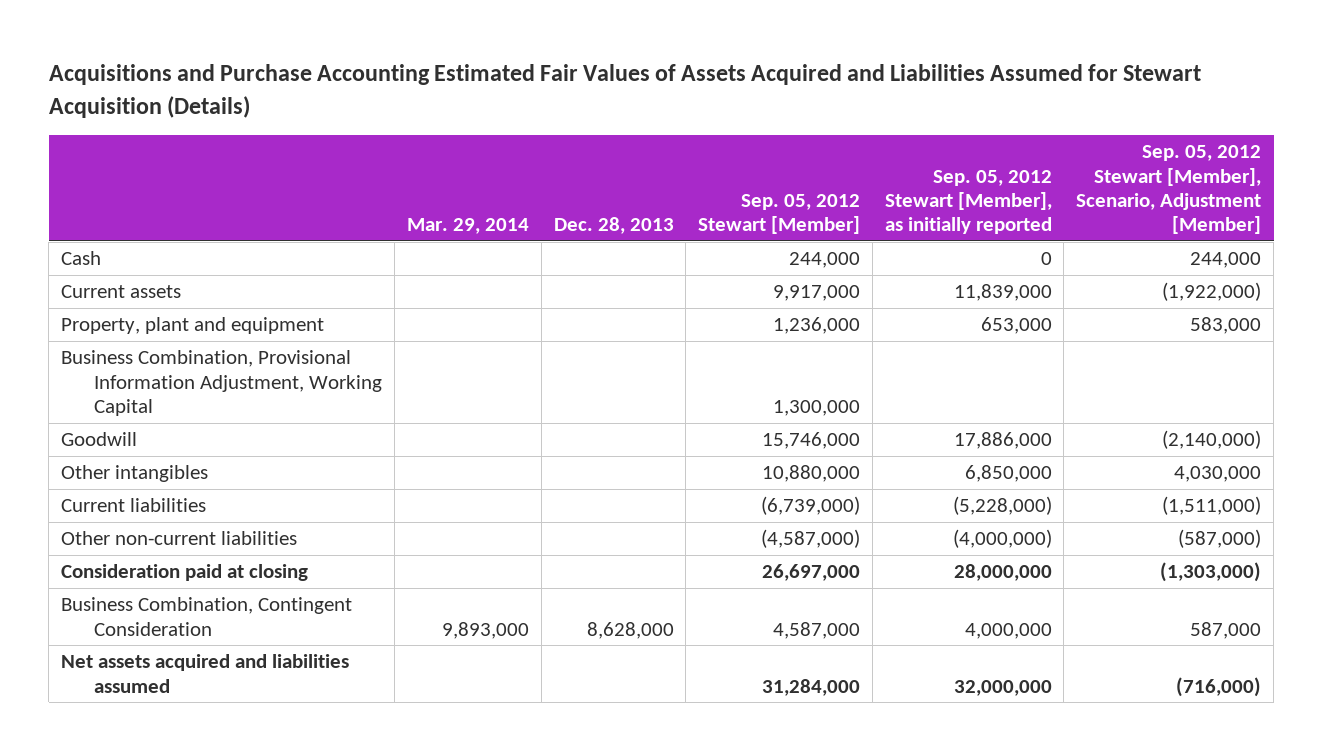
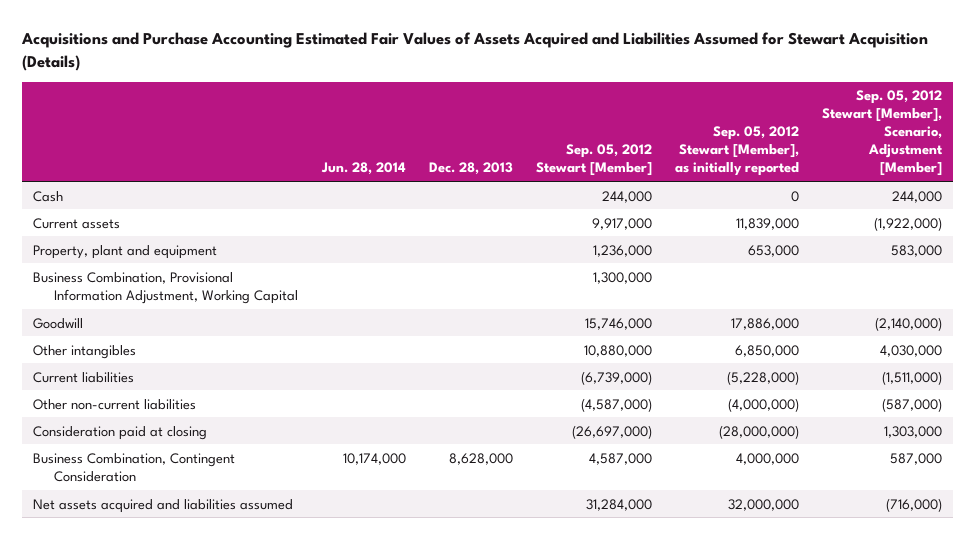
[407,218,530,235] Mar. 29, 2014 -> none
none -> [320,162,406,176] Jun. 28, 2014
[762,564,861,582] 26,697,000 -> [571,424,652,439] (26,697,000)
[953,564,1052,582] 28,000,000 -> [718,424,799,439] (28,000,000)
[1160,562,1262,583] (1,303,000) -> [883,425,942,438] 1,303,000

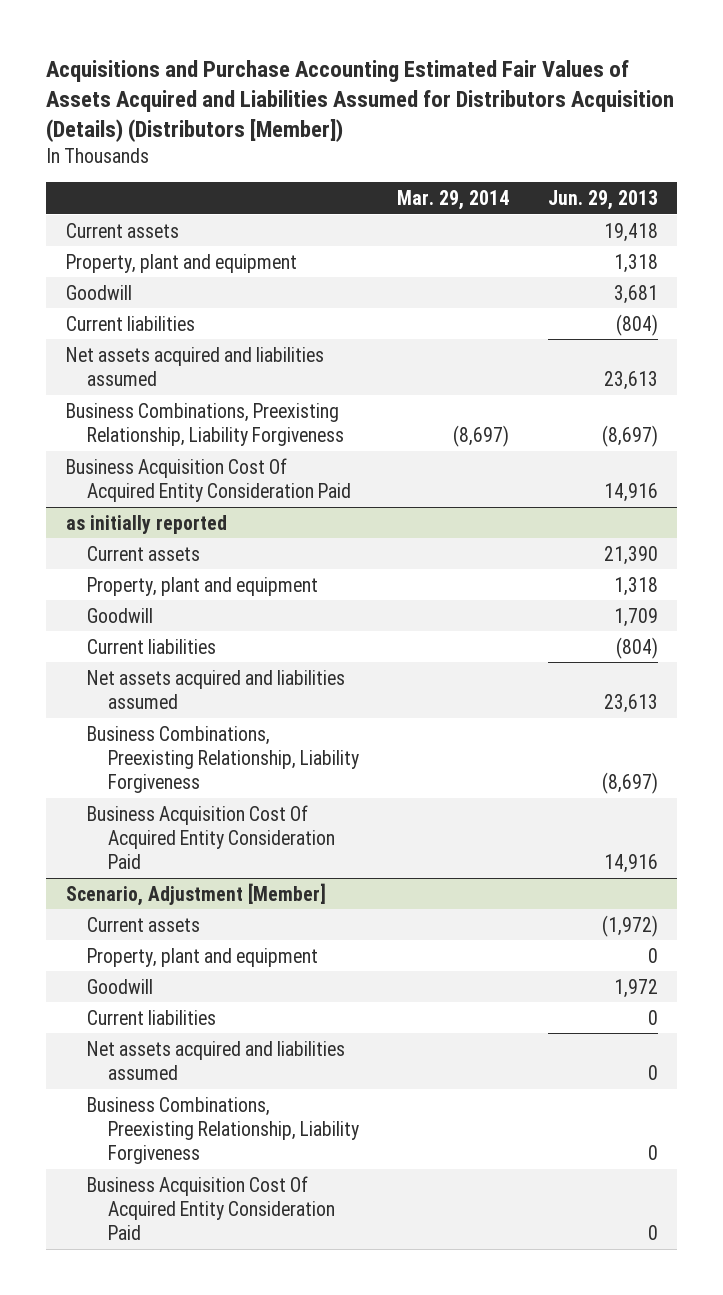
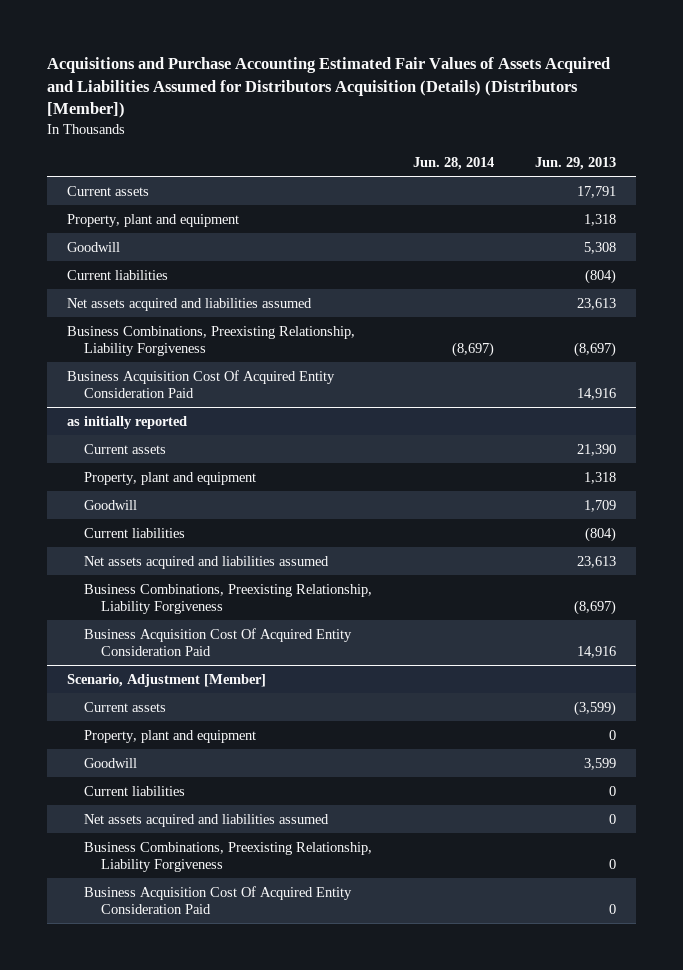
[397,189,510,210] Mar. 29, 2014 -> none
none -> [413,157,495,171] Jun. 28, 2014
[603,222,658,242] 19,418 -> [576,185,616,198] 17,791
[613,284,658,304] 3,681 -> [583,241,616,254] 5,308
[601,914,658,937] (1,972) -> [573,700,616,716] (3,599)
[613,978,658,998] 1,972 -> [583,757,616,770] 3,599

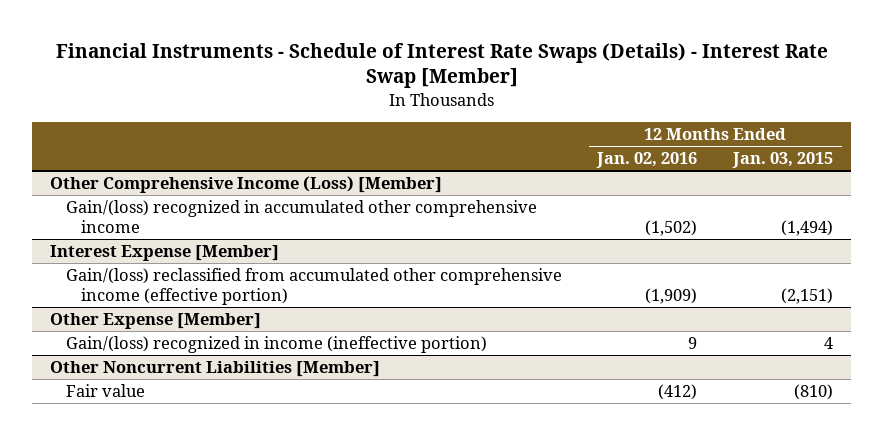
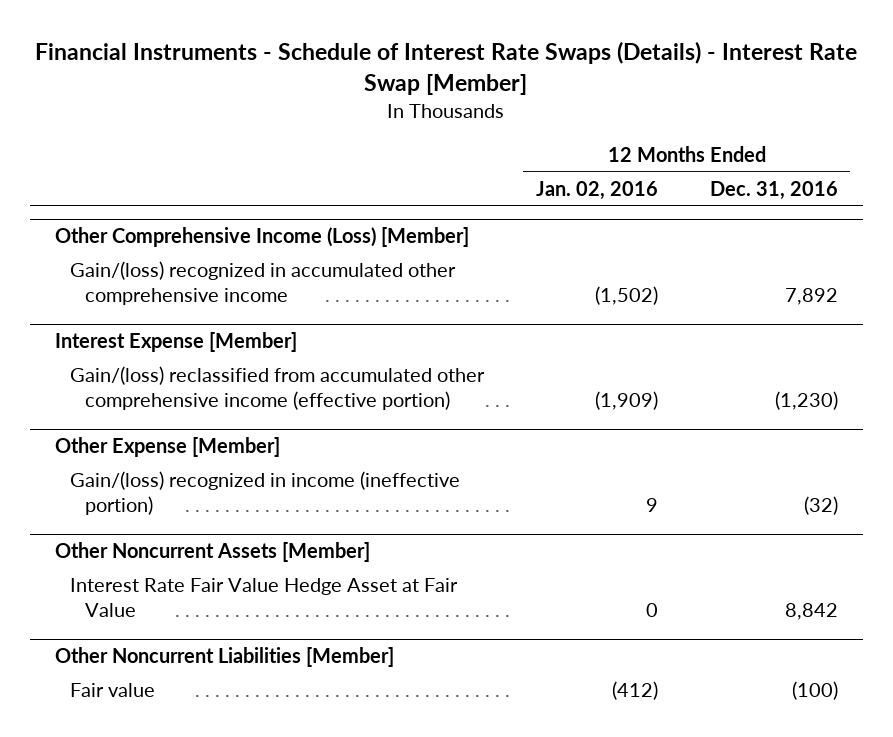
[732,152,834,169] Jan. 03, 2015 -> none
none -> [709,180,838,200] Dec. 31, 2016
none -> [55,542,371,563] Other Noncurrent Assets [Member]
none -> [69,578,458,617] Interest Rate Fair Value Hedge Asset at Fair Value

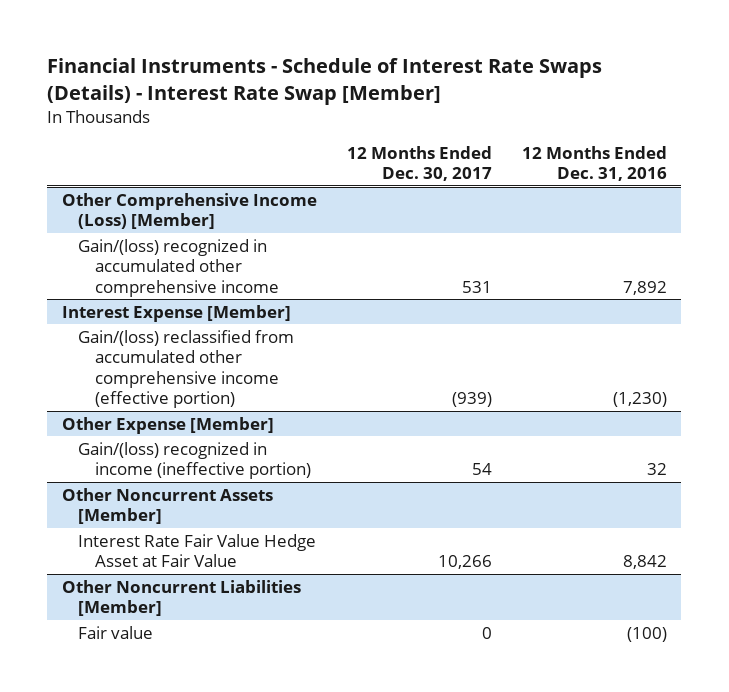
[535,180,658,200] Jan. 02, 2016 -> none
none -> [346,145,492,181] 12 Months Ended Dec. 30, 2017
[803,495,838,515] (32) -> [646,463,667,476] 32

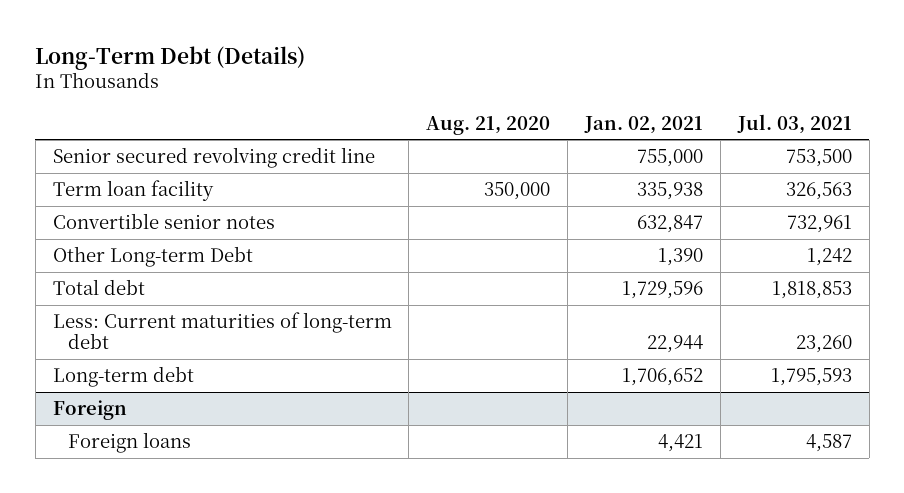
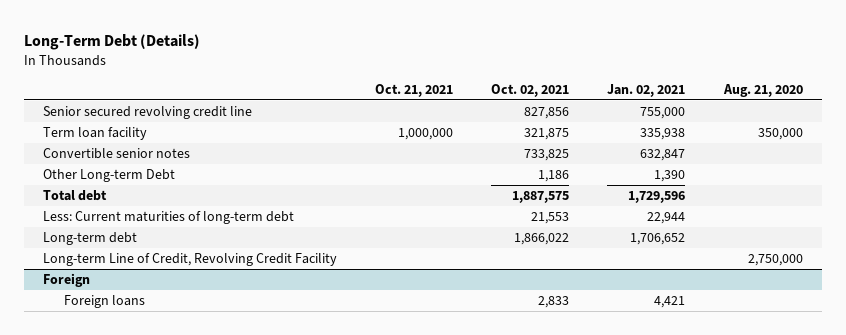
[736,113,852,134] Jul. 03, 2021 -> none
none -> [375,83,454,97] Oct. 21, 2021
none -> [491,83,570,97] Oct. 02, 2021
none -> [43,253,338,267] Long-term Line of Credit, Revolving Credit Facility

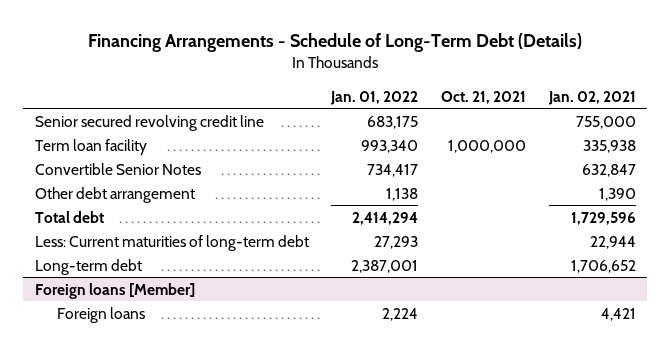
[24,34,201,51] Long-Term Debt (Details) -> [88,33,583,53] Financing Arrangements - Schedule of Long-Term Debt (Details)
[491,83,570,97] Oct. 02, 2021 -> none
[722,83,803,97] Aug. 21, 2020 -> none
none -> [330,90,419,105] Jan. 01, 2022
[43,148,191,160] Convertible senior notes -> [34,162,201,175] Convertible Senior Notes
[43,169,176,183] Other Long-term Debt -> [34,186,195,203] Other debt arrangement
[43,253,338,267] Long-term Line of Credit, Revolving Credit Facility -> none
[43,273,91,288] Foreign -> [34,282,195,299] Foreign loans [Member]

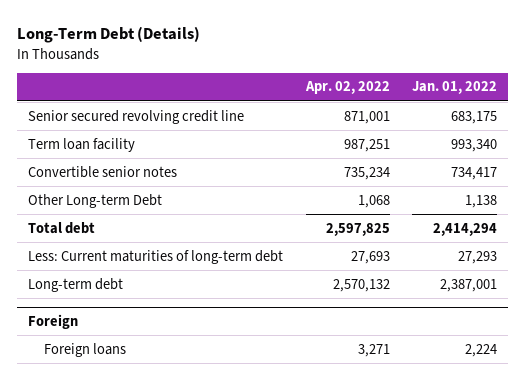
[88,33,583,53] Financing Arrangements - Schedule of Long-Term Debt (Details) -> [16,26,200,44] Long-Term Debt (Details)
[441,90,527,104] Oct. 21, 2021 -> none
[547,90,636,105] Jan. 02, 2021 -> none
none -> [304,81,390,95] Apr. 02, 2022
[34,162,201,175] Convertible Senior Notes -> [28,165,178,178] Convertible senior notes
[34,186,195,203] Other debt arrangement -> [28,193,163,208] Other Long-term Debt
[34,282,195,299] Foreign loans [Member] -> [28,313,79,329] Foreign

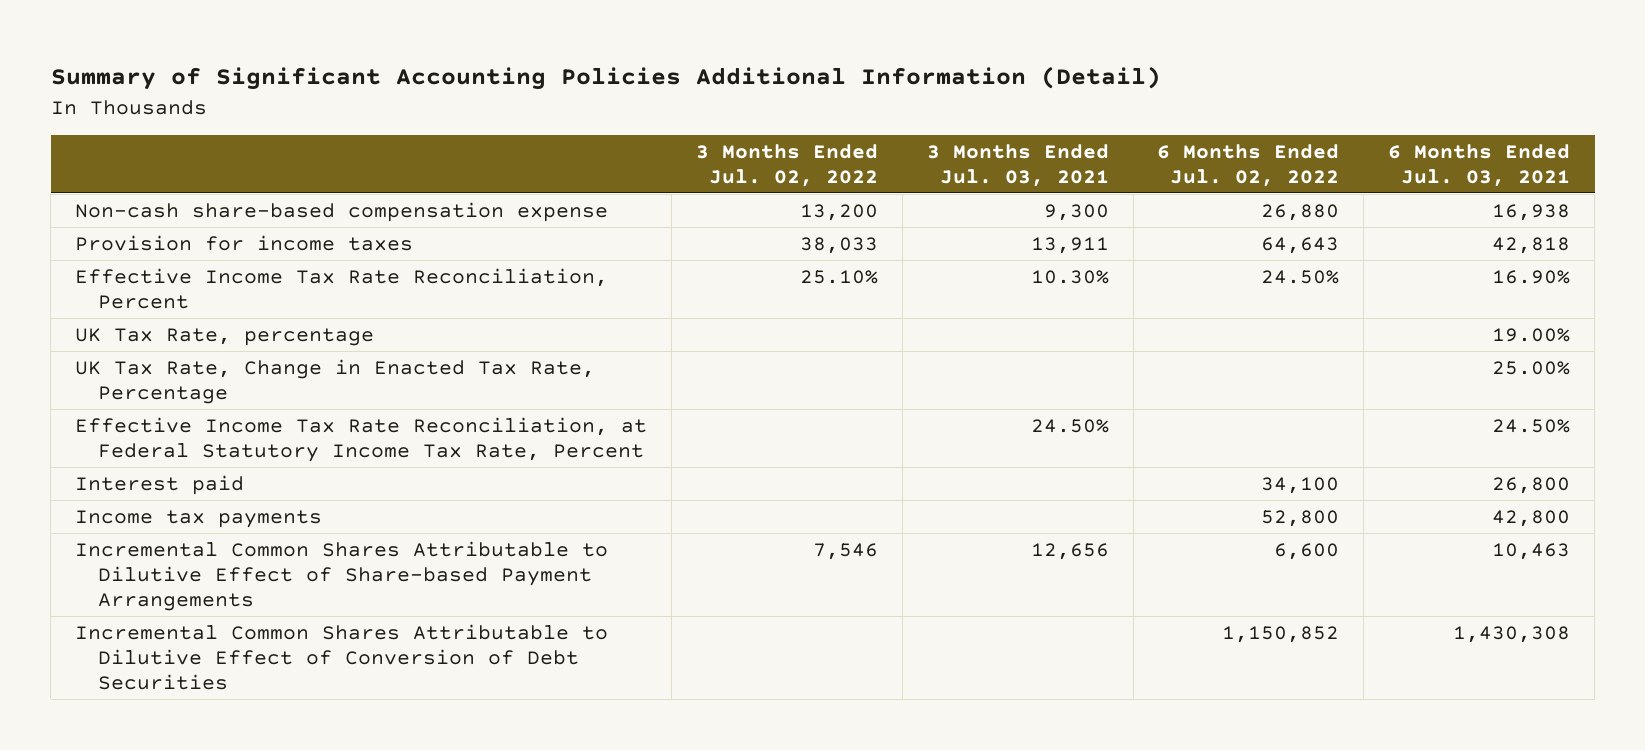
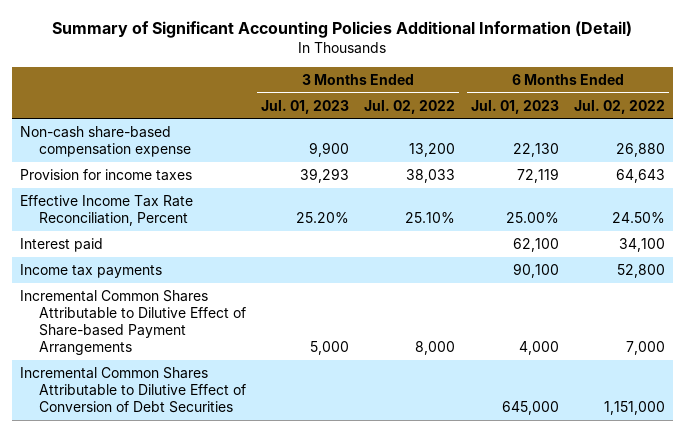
[926,143,1109,188] 3 Months Ended Jul. 03, 2021 -> none
[1388,143,1571,188] 6 Months Ended Jul. 03, 2021 -> none
none -> [260,99,349,114] Jul. 01, 2023
none -> [470,99,559,114] Jul. 01, 2023
[75,327,375,346] UK Tax Rate, percentage -> none
[75,358,596,404] UK Tax Rate, Change in Enacted Tax Rate, Percentage -> none
[75,416,648,462] Effective Income Tax Rate Reconciliation, at Federal Statutory Income Tax Rate, Percent -> none
[812,542,878,560] 7,546 -> [415,341,456,356] 8,000
[1274,542,1340,560] 6,600 -> [626,341,666,356] 7,000
[1222,625,1340,643] 1,150,852 -> [604,401,666,416] 1,151,000

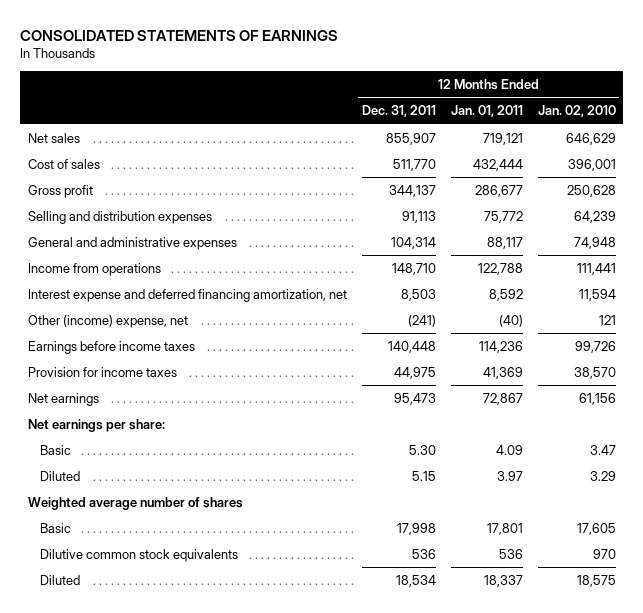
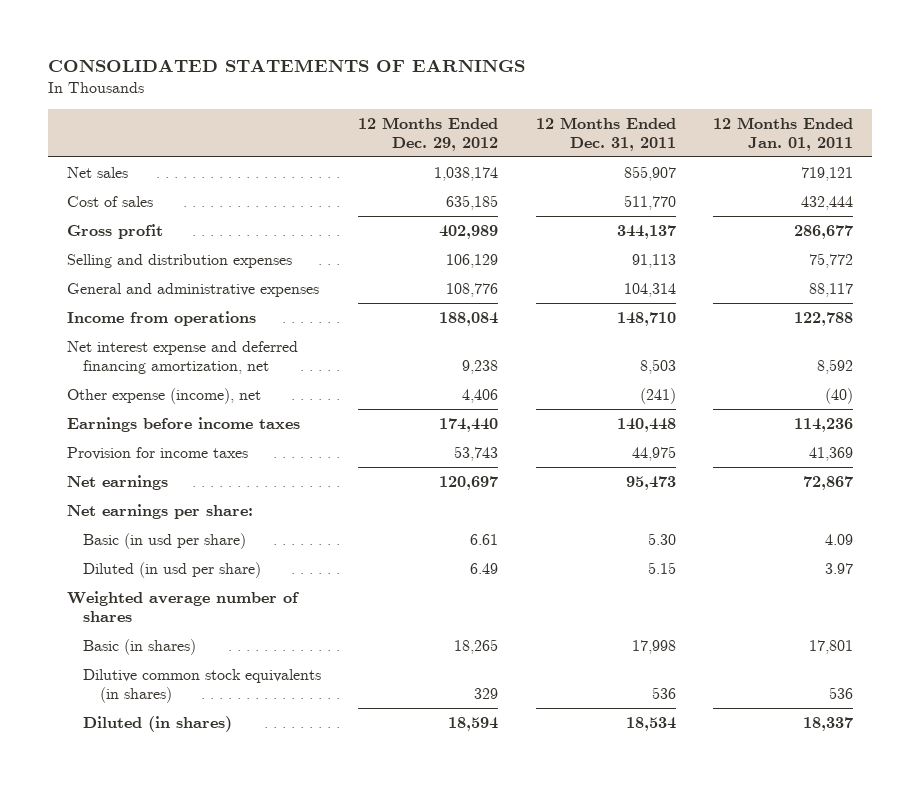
[537,105,616,118] Jan. 02, 2010 -> none
none -> [358,116,499,151] 12 Months Ended Dec. 29, 2012
[27,288,347,302] Interest expense and deferred financing amortization, net -> [66,340,298,375] Net interest expense and deferred financing amortization, net
[27,314,188,328] Other (income) expense, net -> [66,387,261,404] Other expense (income), net
[39,444,71,455] Basic -> [83,532,247,549] Basic (in usd per share)
[39,470,80,481] Diluted -> [83,561,262,578] Diluted (in usd per share)
[39,522,71,533] Basic -> [83,638,197,655] Basic (in shares)
[39,548,238,562] Dilutive common stock equivalents -> [83,668,322,704] Dilutive common stock equivalents (in shares)
[39,574,80,585] Diluted -> [83,715,233,732] Diluted (in shares)

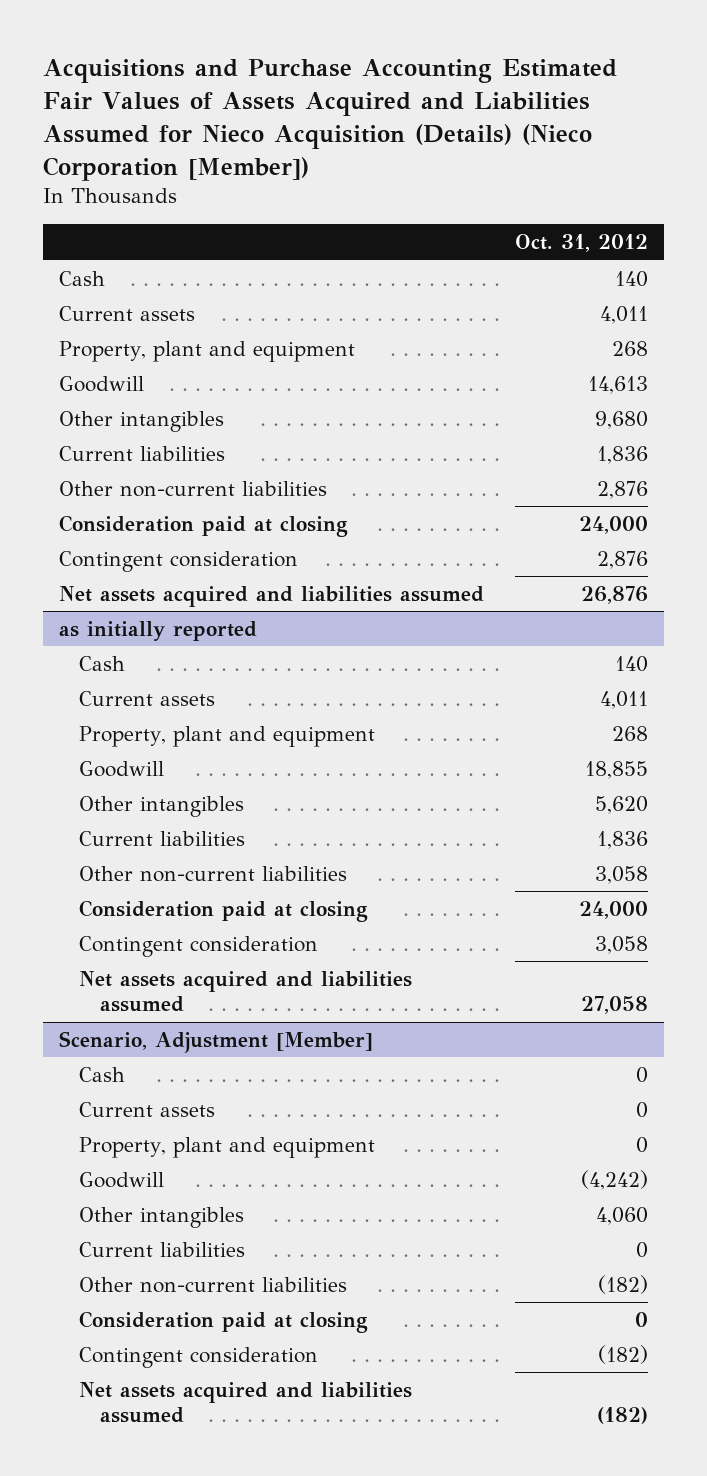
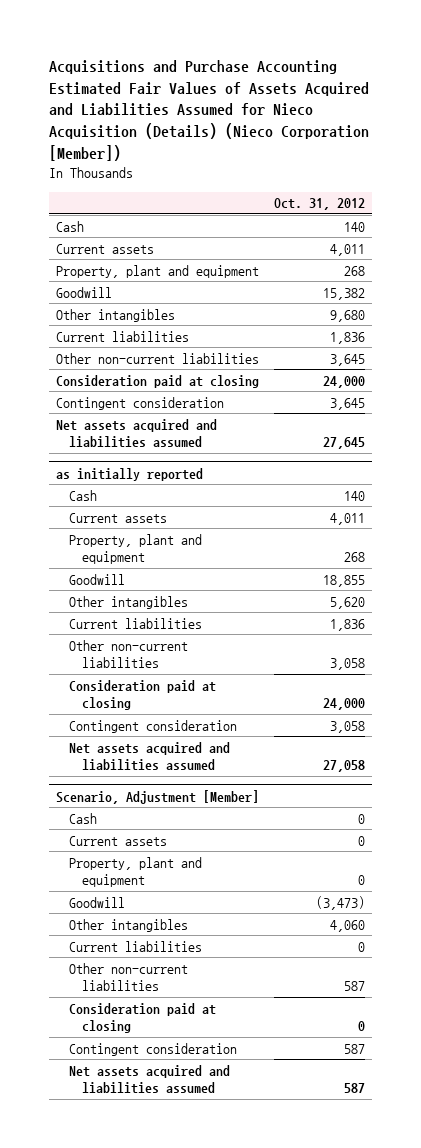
[588,375,649,394] 14,613 -> [322,287,365,300] 15,382
[597,480,649,499] 2,876 -> [329,353,365,366] 3,645
[597,550,649,569] 2,876 -> [329,397,365,410] 3,645
[581,585,649,604] 26,876 -> [322,437,365,450] 27,645
[581,1169,649,1190] (4,242) -> [315,895,365,910] (3,473)
[598,1274,649,1294] (182) -> [343,981,365,992] 587
[598,1344,649,1364] (182) -> [343,1043,365,1054] 587
[597,1407,649,1425] (182) -> [343,1083,365,1094] 587

